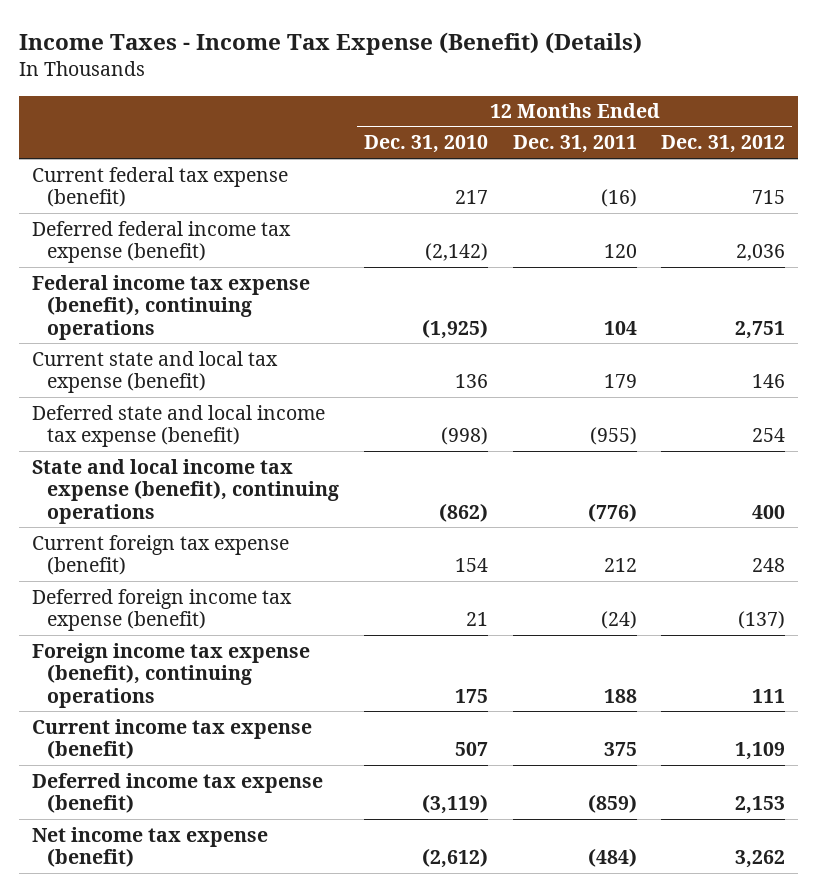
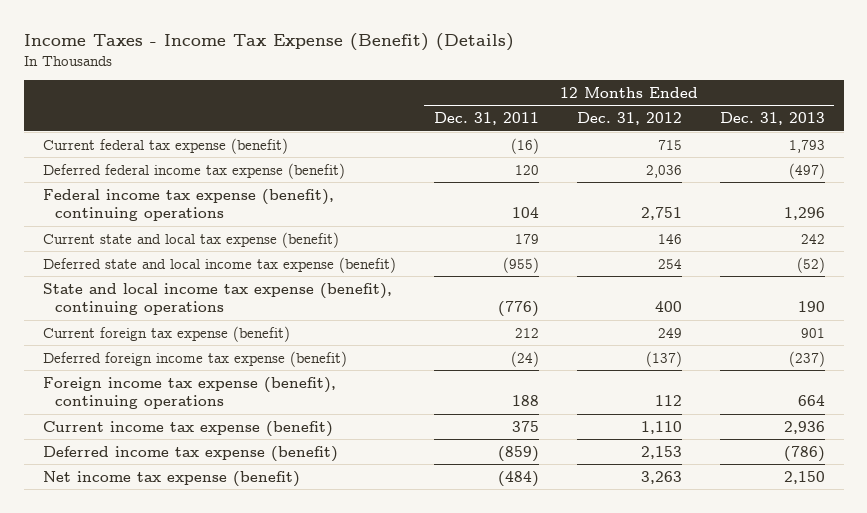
[363,135,488,154] Dec. 31, 2010 -> none
none -> [719,112,825,126] Dec. 31, 2013
[752,558,786,573] 248 -> [657,327,682,338] 249
[752,688,786,703] 111 -> [654,395,682,407] 112
[735,742,786,761] 1,109 -> [640,420,682,434] 1,110
[735,850,786,869] 3,262 -> [640,470,682,484] 3,263

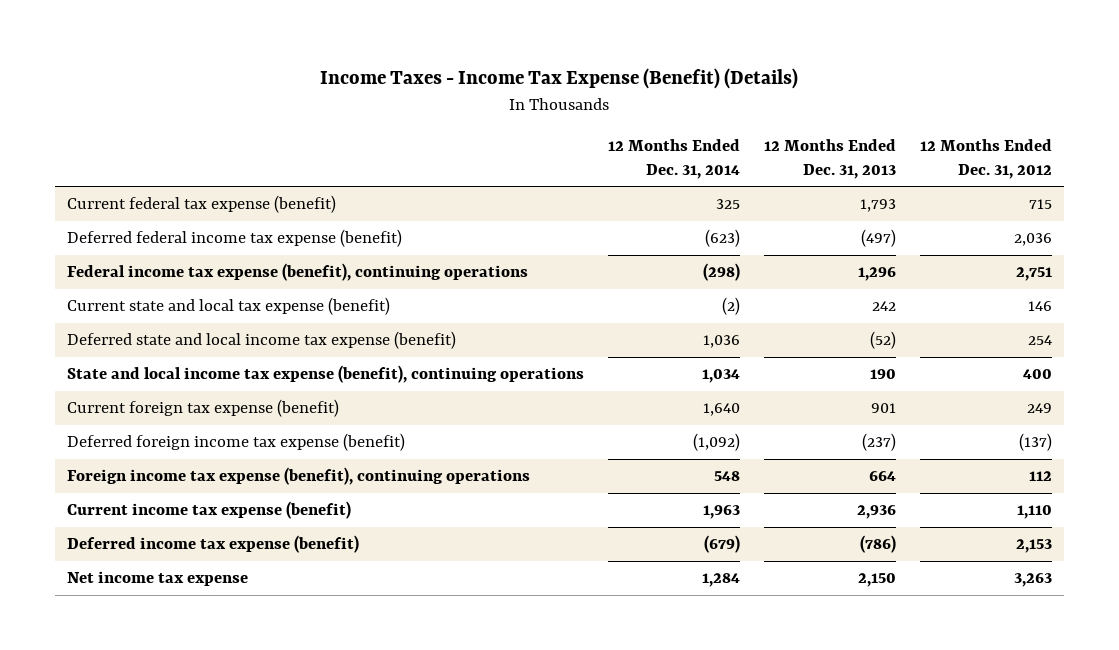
[433,112,539,126] Dec. 31, 2011 -> none
none -> [607,139,740,179] 12 Months Ended Dec. 31, 2014
[42,470,300,487] Net income tax expense (benefit) -> [66,571,248,587] Net income tax expense

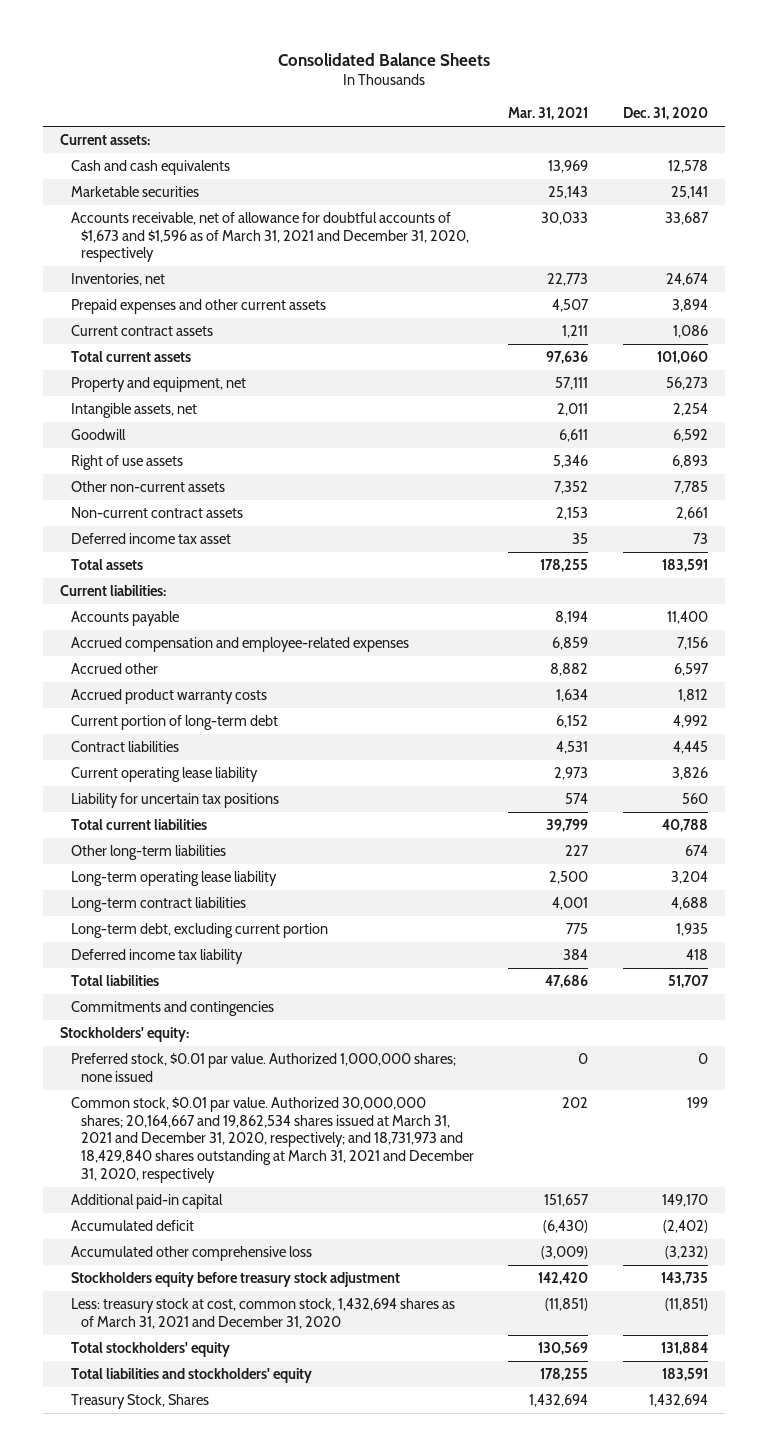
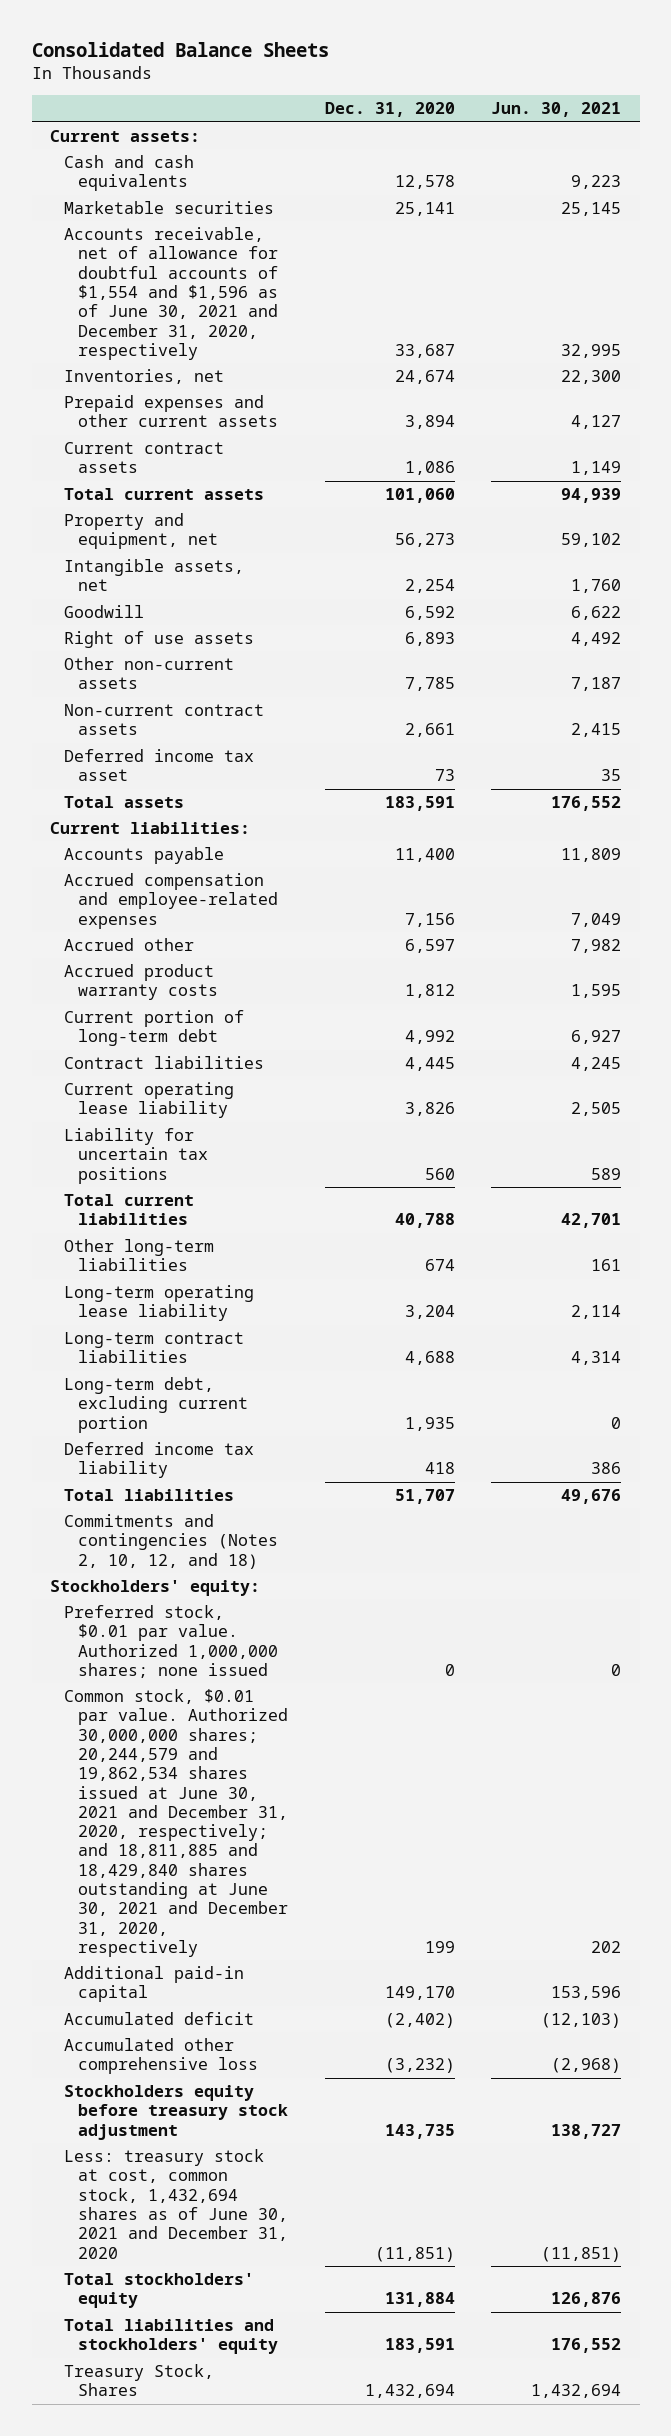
[508,107,589,121] Mar. 31, 2021 -> none
none -> [491,102,622,118] Jun. 30, 2021
[70,212,469,263] Accounts receivable, net of allowance for doubtful accounts of $1,673 and $1,596 as of March 31, 2021 and December 31, 2020, respectively -> [64,227,279,360] Accounts receivable, net of allowance for doubtful accounts of $1,554 and $1,596 as of June 30, 2021 and December 31, 2020, respectively
[70,1001,274,1017] Commitments and contingencies -> [64,1514,279,1569] Commitments and contingencies (Notes 2, 10, 12, and 18)
[70,1097,474,1183] Common stock, $0.01 par value. Authorized 30,000,000 shares; 20,164,667 and 19,862,534 shares issued at March 31, 2021 and December 31, 2020, respectively; and 18,731,973 and 18,429,840 shares outstanding at March 31, 2021 and December 31, 2020, respectively -> [64,1689,289,1958] Common stock, $0.01 par value. Authorized 30,000,000 shares; 20,244,579 and 19,862,534 shares issued at June 30, 2021 and December 31, 2020, respectively; and 18,811,885 and 18,429,840 shares outstanding at June 30, 2021 and December 31, 2020, respectively
[70,1298,455,1329] Less: treasury stock at cost, common stock, 1,432,694 shares as of March 31, 2021 and December 31, 2020 -> [64,2149,289,2259] Less: treasury stock at cost, common stock, 1,432,694 shares as of June 30, 2021 and December 31, 2020

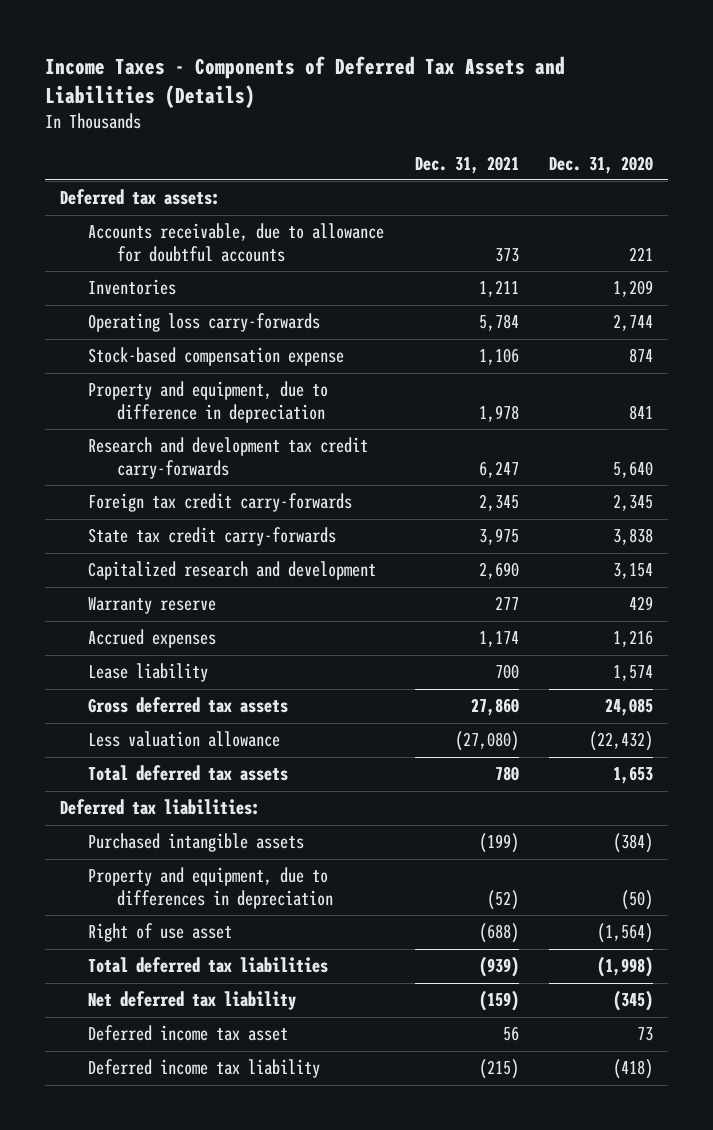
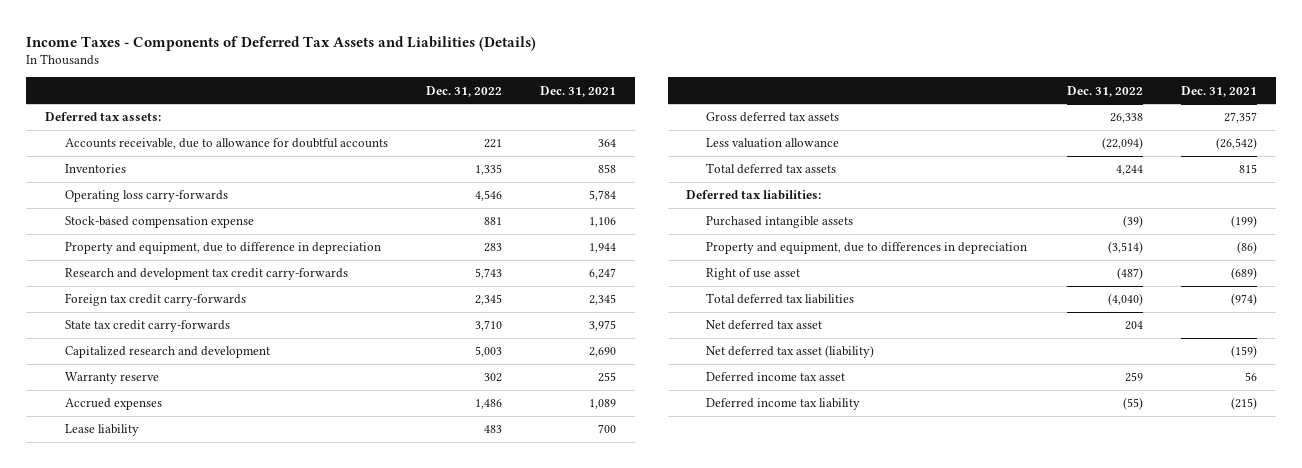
[548,155,653,174] Dec. 31, 2020 -> none
none -> [426,85,503,97] Dec. 31, 2022
[494,248,519,263] 373 -> [597,139,616,148] 364
[478,280,519,298] 1,211 -> [597,164,616,174] 858
[478,405,519,423] 1,978 -> [588,243,616,254] 1,944
[494,596,519,611] 277 -> [597,372,616,383] 255
[478,631,519,648] 1,174 -> [588,399,616,410] 1,089
[470,698,519,717] 27,860 -> [1223,112,1257,124] 27,357
[454,731,519,752] (27,080) -> [1215,137,1257,151] (26,542)
[494,766,519,782] 780 -> [1238,164,1257,174] 815
[486,890,519,911] (52) -> [1236,241,1257,255] (86)
[478,923,519,944] (688) -> [1230,267,1257,281] (689)
[478,956,519,978] (939) -> [1230,293,1257,307] (974)
none -> [706,320,823,331] Net deferred tax asset
[88,991,297,1011] Net deferred tax liability -> [706,345,875,359] Net deferred tax asset (liability)

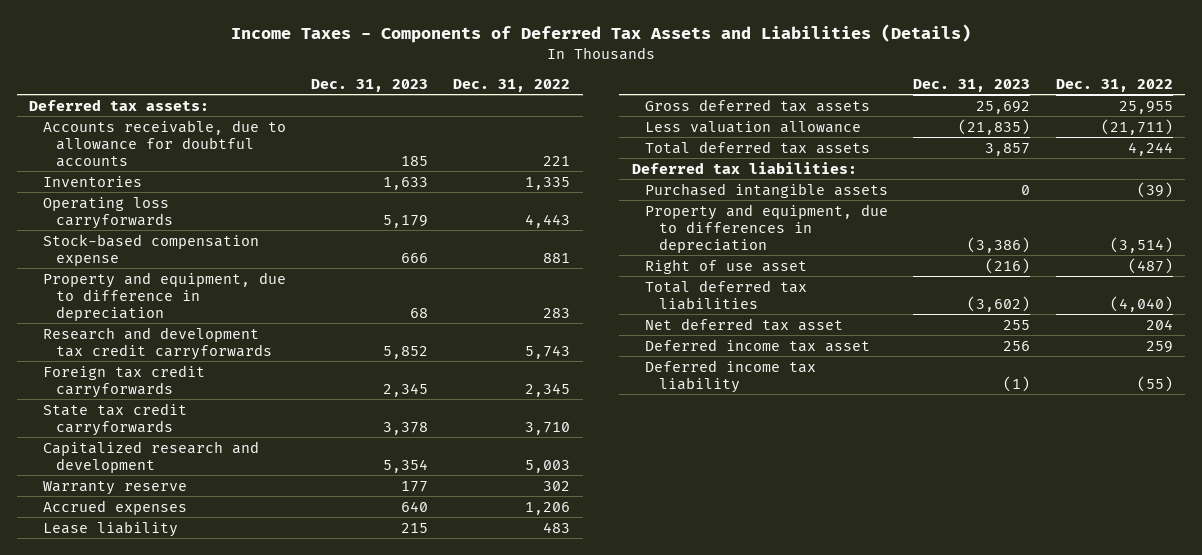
[539,85,616,97] Dec. 31, 2021 -> none
none -> [310,78,428,92] Dec. 31, 2023
[65,190,229,203] Operating loss carry-forwards -> [42,196,174,229] Operating loss carryforwards
[475,190,503,202] 4,546 -> [525,213,571,228] 4,443
[65,268,349,281] Research and development tax credit carry-forwards -> [42,326,273,360] Research and development tax credit carryforwards
[65,293,247,307] Foreign tax credit carry-forwards -> [42,364,205,398] Foreign tax credit carryforwards
[65,320,231,333] State tax credit carry-forwards -> [42,402,187,436] State tax credit carryforwards
[475,399,503,410] 1,486 -> [525,501,571,515] 1,206
[1110,113,1144,124] 26,338 -> [1118,100,1173,114] 25,955
[1102,137,1144,151] (22,094) -> [1100,118,1173,135] (21,711)
[706,345,875,359] Net deferred tax asset (liability) -> none

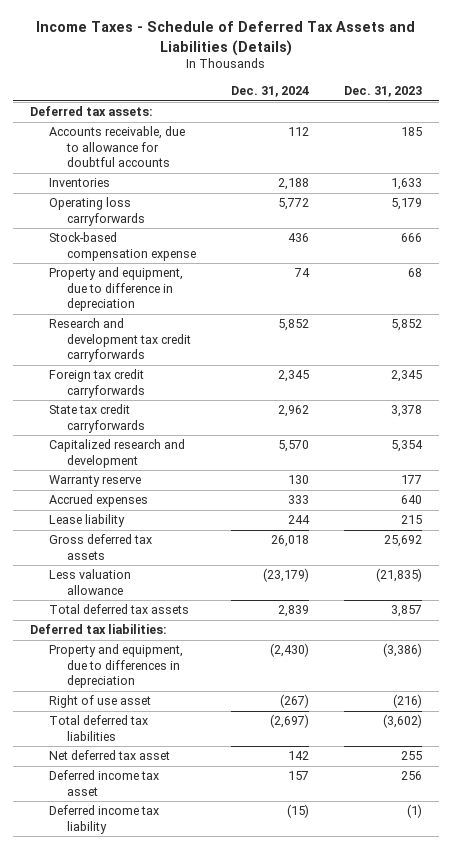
[230,24,971,44] Income Taxes - Components of Deferred Tax Assets and Liabilities (Details) -> [35,21,415,56] Income Taxes - Schedule of Deferred Tax Assets and Liabilities (Details)
[453,78,571,92] Dec. 31, 2022 -> none
none -> [230,86,309,98] Dec. 31, 2024
[645,182,889,198] Purchased intangible assets -> none

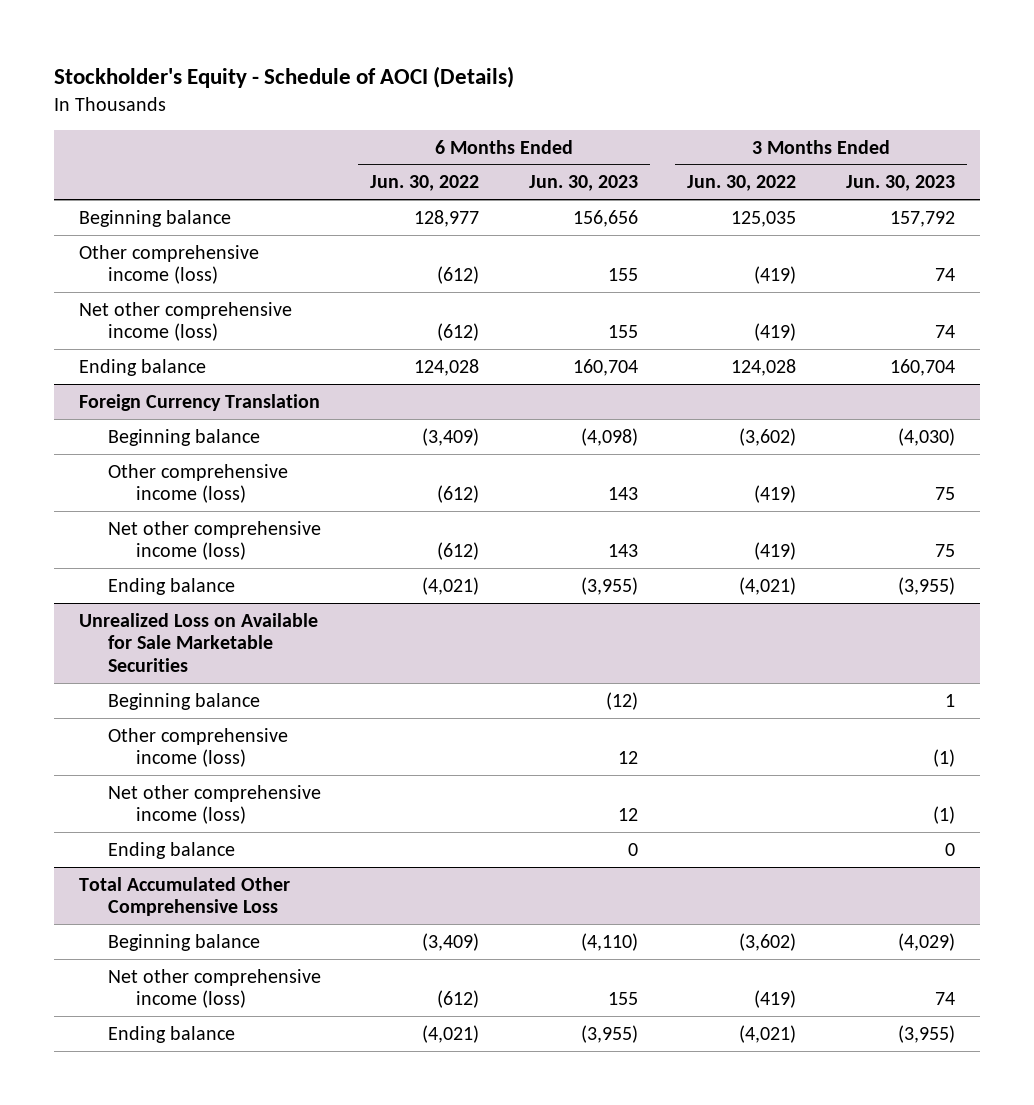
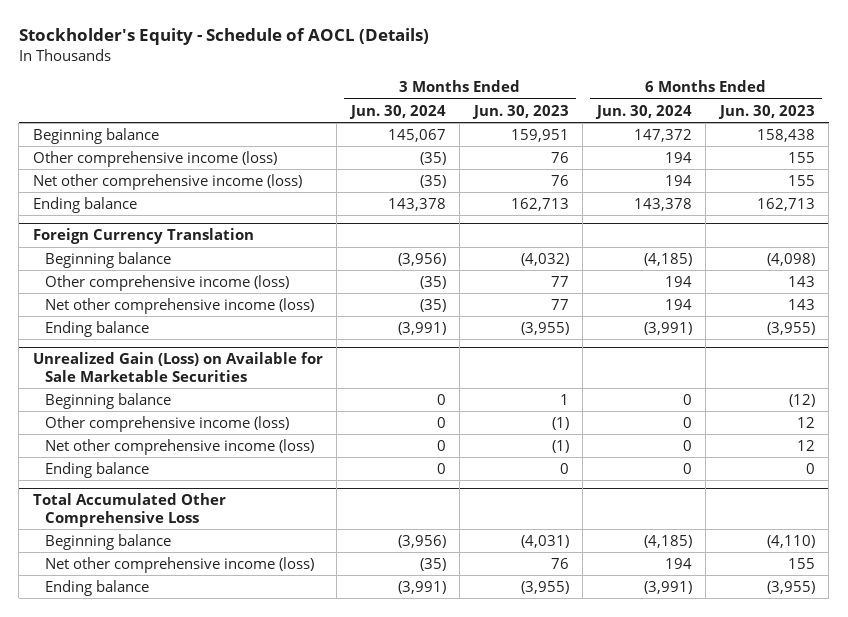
[54,66,515,89] Stockholder's Equity - Schedule of AOCI (Details) -> [18,28,429,46] Stockholder's Equity - Schedule of AOCL (Details)
[370,175,480,192] Jun. 30, 2022 -> none
[687,175,797,192] Jun. 30, 2022 -> none
none -> [348,104,446,119] Jun. 30, 2024
none -> [594,104,692,119] Jun. 30, 2024
[572,209,638,227] 156,656 -> [756,128,815,142] 158,438
[889,210,955,227] 157,792 -> [510,128,569,142] 159,951
[934,268,955,282] 74 -> [550,151,569,163] 76
[934,325,955,339] 74 -> [550,174,569,186] 76
[572,358,638,376] 160,704 -> [756,197,815,211] 162,713
[889,358,955,376] 160,704 -> [510,197,569,211] 162,713
[897,427,955,446] (4,030) -> [520,252,569,266] (4,032)
[934,487,955,501] 75 -> [550,275,569,287] 77
[934,544,955,558] 75 -> [550,298,569,310] 77
[78,612,318,673] Unrealized Loss on Available for Sale Marketable Securities -> [32,352,323,382] Unrealized Gain (Loss) on Available for Sale Marketable Securities
[897,932,955,951] (4,029) -> [520,534,569,548] (4,031)
[934,992,955,1006] 74 -> [550,557,569,569] 76

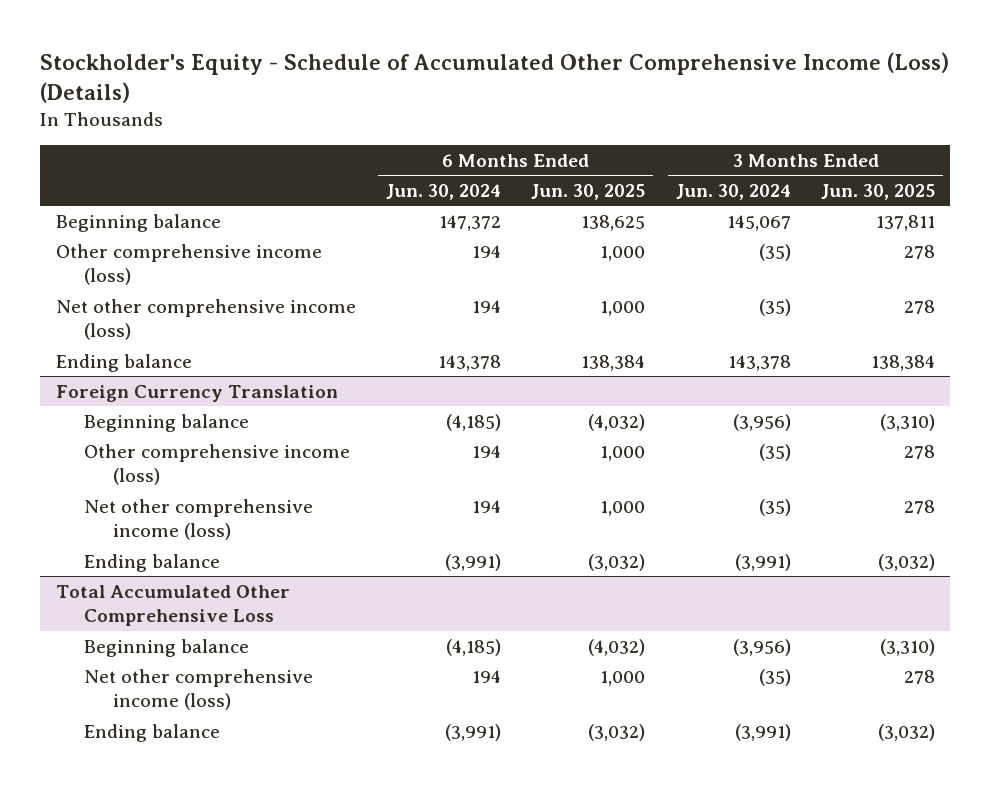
[18,28,429,46] Stockholder's Equity - Schedule of AOCL (Details) -> [40,52,950,104] Stockholder's Equity - Schedule of Accumulated Other Comprehensive Income (Loss) (Details)
[471,104,569,119] Jun. 30, 2023 -> none
[717,104,815,119] Jun. 30, 2023 -> none
none -> [531,183,646,200] Jun. 30, 2025
none -> [821,183,936,200] Jun. 30, 2025
[32,352,323,382] Unrealized Gain (Loss) on Available for Sale Marketable Securities -> none
[45,392,172,409] Beginning balance -> none
[45,415,290,432] Other comprehensive income (loss) -> none
[45,438,315,455] Net other comprehensive income (loss) -> none
[45,461,150,478] Ending balance -> none

